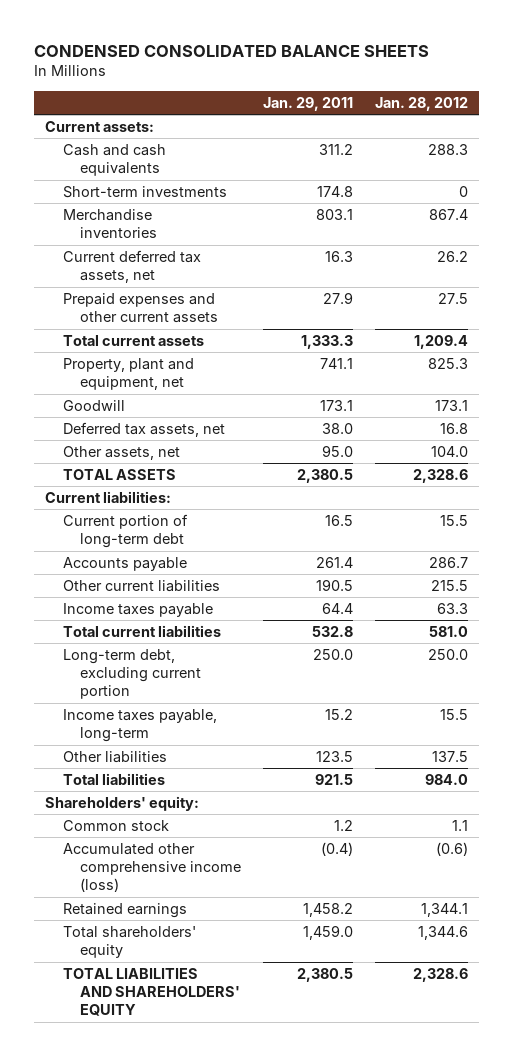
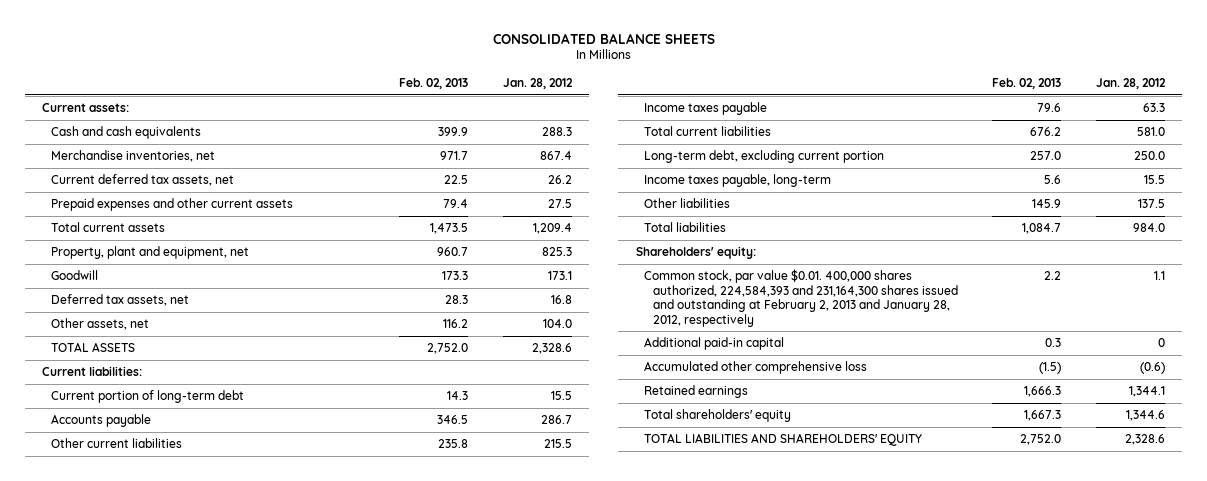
[34,44,430,57] CONDENSED CONSOLIDATED BALANCE SHEETS -> [492,32,715,44] CONSOLIDATED BALANCE SHEETS
[263,96,354,111] Jan. 29, 2011 -> none
none -> [399,78,469,90] Feb. 02, 2013
[62,185,227,198] Short-term investments -> none
[62,208,158,239] Merchandise inventories -> [51,150,216,163] Merchandise inventories, net
[62,819,169,831] Common stock -> [644,269,958,327] Common stock, par value $0.01. 400,000 shares authorized, 224,584,393 and 231,164,300 shares issued and outstanding at February 2, 2013 and January 28, 2012, respectively
none -> [644,337,785,351] Additional paid-in capital
[62,842,242,893] Accumulated other comprehensive income (loss) -> [644,361,868,375] Accumulated other comprehensive loss

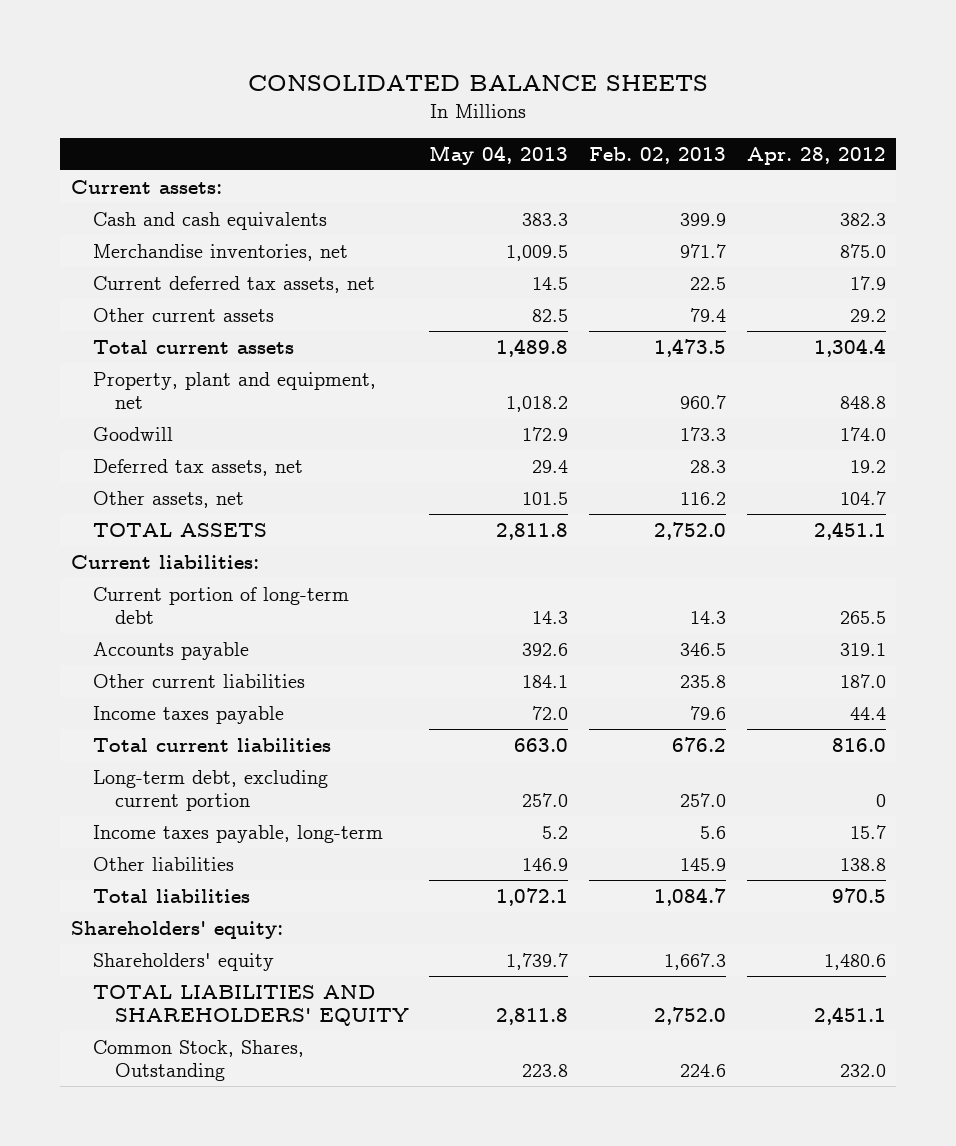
[502,78,573,90] Jan. 28, 2012 -> none
none -> [429,144,569,165] May 04, 2013
none -> [746,146,886,165] Apr. 28, 2012
[51,198,294,212] Prepaid expenses and other current assets -> [92,307,274,322] Other current assets
[644,269,958,327] Common stock, par value $0.01. 400,000 shares authorized, 224,584,393 and 231,164,300 shares issued and outstanding at February 2, 2013 and January 28, 2012, respectively -> none
[644,337,785,351] Additional paid-in capital -> none
[644,361,868,375] Accumulated other comprehensive loss -> none
[644,385,749,399] Retained earnings -> none
[644,409,792,423] Total shareholders' equity -> [92,952,274,971] Shareholders' equity
none -> [92,1039,304,1081] Common Stock, Shares, Outstanding

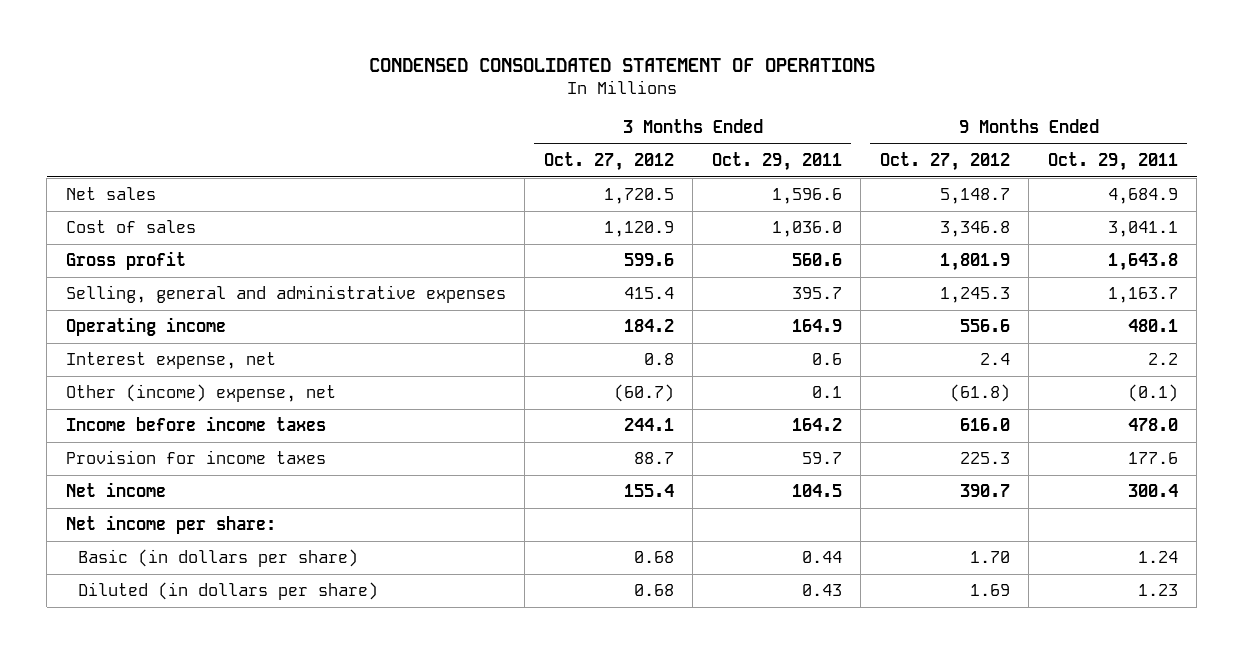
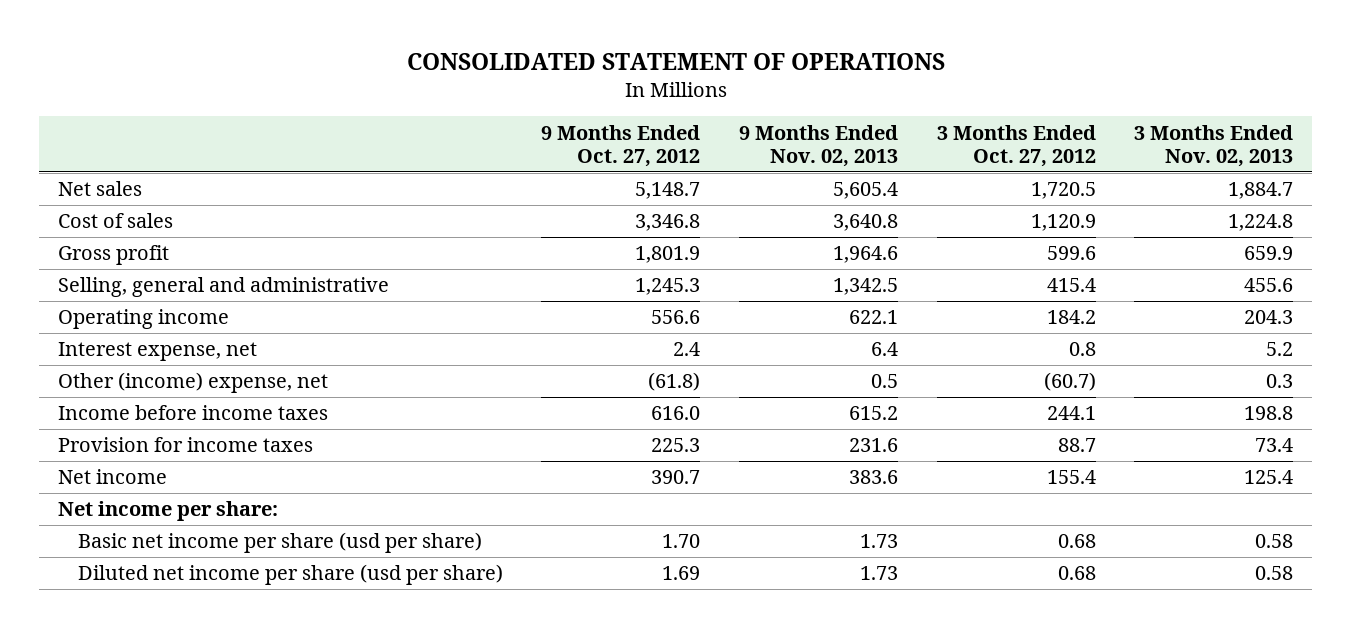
[368,58,875,73] CONDENSED CONSOLIDATED STATEMENT OF OPERATIONS -> [406,52,945,70] CONSOLIDATED STATEMENT OF OPERATIONS
[711,152,842,172] Oct. 29, 2011 -> none
[1047,152,1178,172] Oct. 29, 2011 -> none
none -> [739,124,899,167] 9 Months Ended Nov. 02, 2013
none -> [1134,124,1294,167] 3 Months Ended Nov. 02, 2013
[65,285,506,304] Selling, general and administrative expenses -> [58,277,390,298] Selling, general and administrative
[78,549,359,568] Basic (in dollars per share) -> [77,532,482,554] Basic net income per share (usd per share)
[78,582,379,601] Diluted (in dollars per share) -> [77,564,503,586] Diluted net income per share (usd per share)

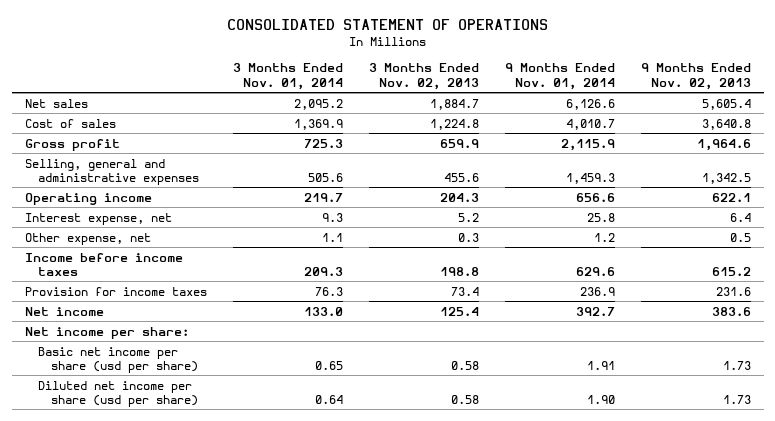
[541,124,701,167] 9 Months Ended Oct. 27, 2012 -> none
[936,124,1096,167] 3 Months Ended Oct. 27, 2012 -> none
none -> [232,63,343,90] 3 Months Ended Nov. 01, 2014
none -> [504,63,615,90] 9 Months Ended Nov. 01, 2014
[58,277,390,298] Selling, general and administrative -> [24,158,199,185] Selling, general and administrative expenses
[58,372,329,394] Other (income) expense, net -> [24,232,151,245] Other expense, net

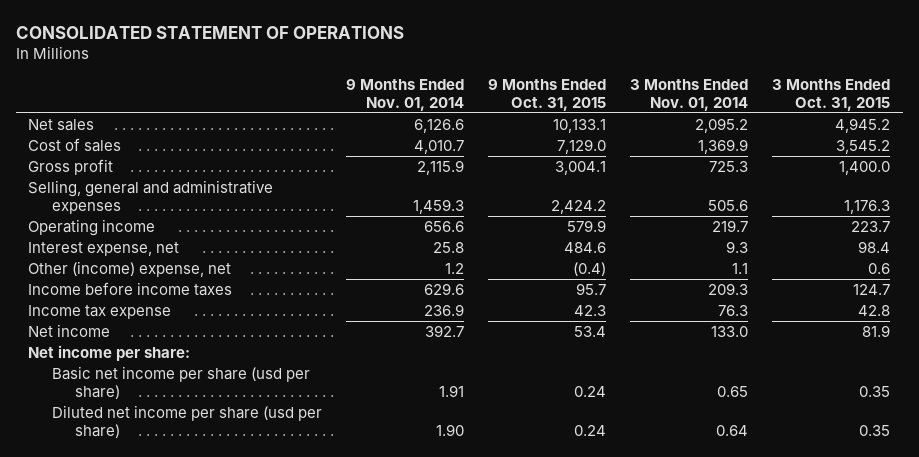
[368,63,479,90] 3 Months Ended Nov. 02, 2013 -> none
[640,63,751,90] 9 Months Ended Nov. 02, 2013 -> none
none -> [488,79,607,111] 9 Months Ended Oct. 31, 2015
none -> [772,79,891,111] 3 Months Ended Oct. 31, 2015
[24,232,151,245] Other expense, net -> [28,261,232,278] Other (income) expense, net
[24,286,207,296] Provision for income taxes -> [28,305,172,320] Income tax expense

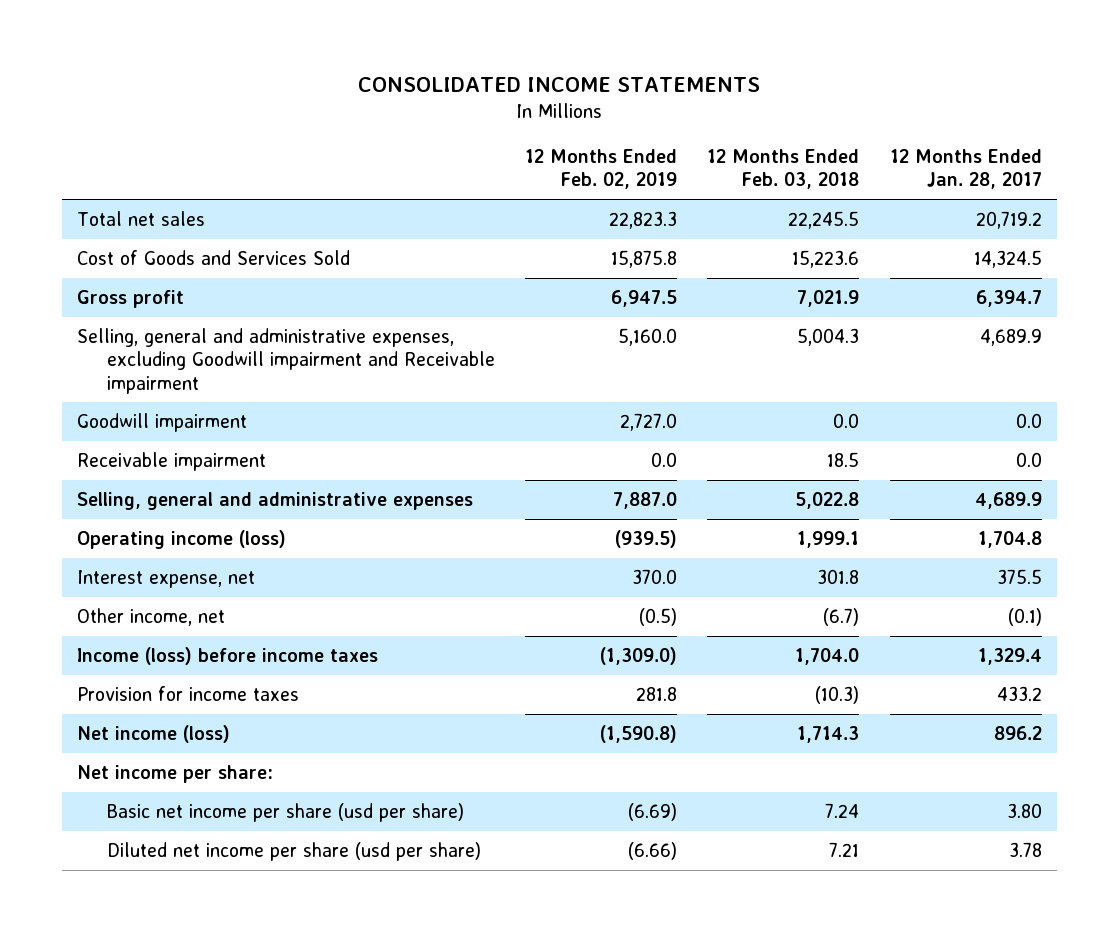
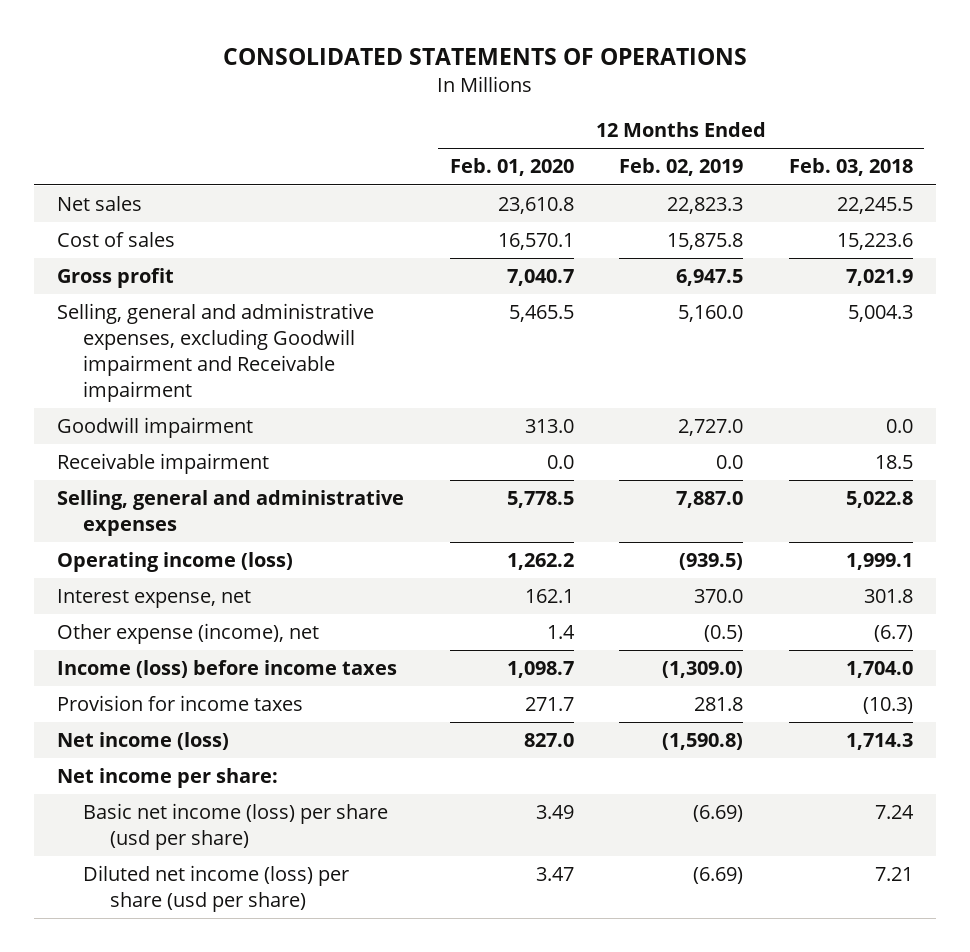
[358,76,761,92] CONSOLIDATED INCOME STATEMENTS -> [222,48,747,66] CONSOLIDATED STATEMENTS OF OPERATIONS
[889,148,1042,190] 12 Months Ended Jan. 28, 2017 -> none
none -> [449,158,574,177] Feb. 01, 2020
[77,210,206,226] Total net sales -> [56,196,142,212] Net sales
[77,249,351,265] Cost of Goods and Services Sold -> [56,232,175,248] Cost of sales
[77,607,226,626] Other income, net -> [56,623,319,645] Other expense (income), net
[106,802,464,822] Basic net income per share (usd per share) -> [83,803,389,851] Basic net income (loss) per share (usd per share)
[106,841,481,861] Diluted net income per share (usd per share) -> [83,865,350,913] Diluted net income (loss) per share (usd per share)
[628,841,678,860] (6.66) -> [693,867,744,885] (6.69)

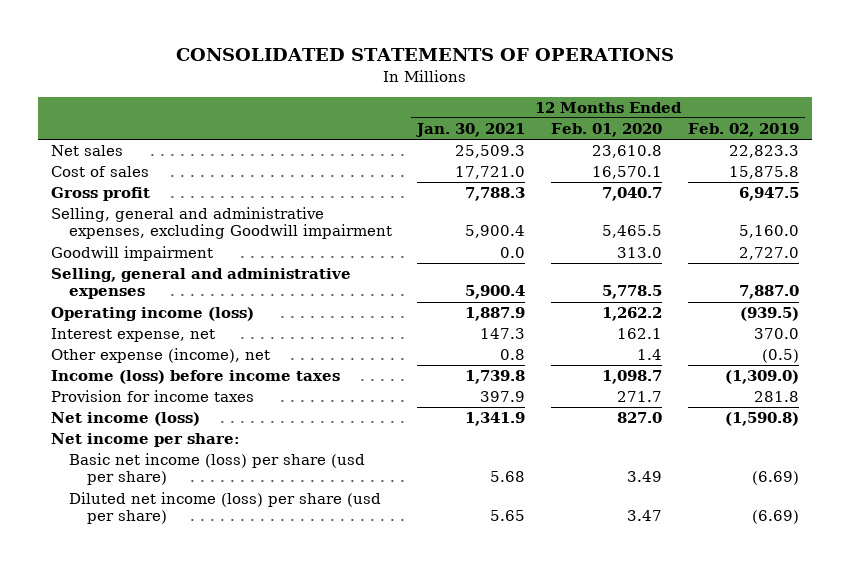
[788,158,913,177] Feb. 03, 2018 -> none
none -> [415,122,526,137] Jan. 30, 2021
[56,303,374,402] Selling, general and administrative expenses, excluding Goodwill impairment and Receivable impairment -> [50,207,392,240] Selling, general and administrative expenses, excluding Goodwill impairment
[56,453,269,475] Receivable impairment -> none

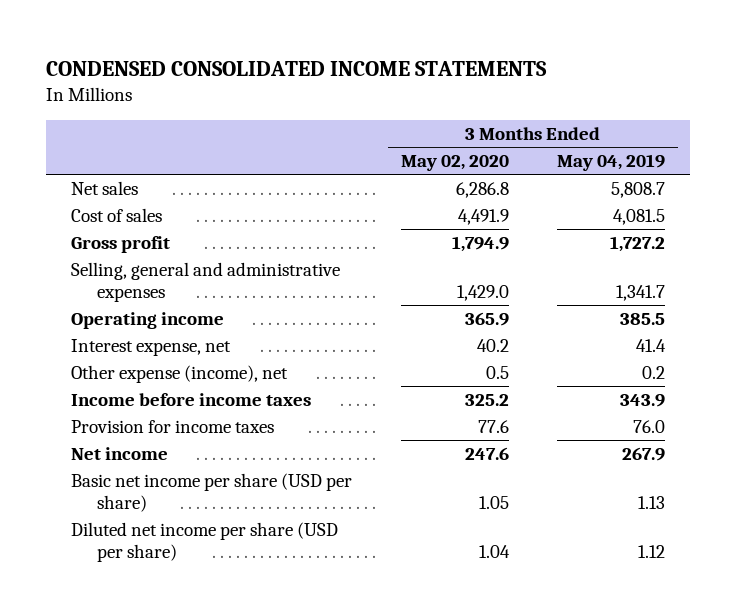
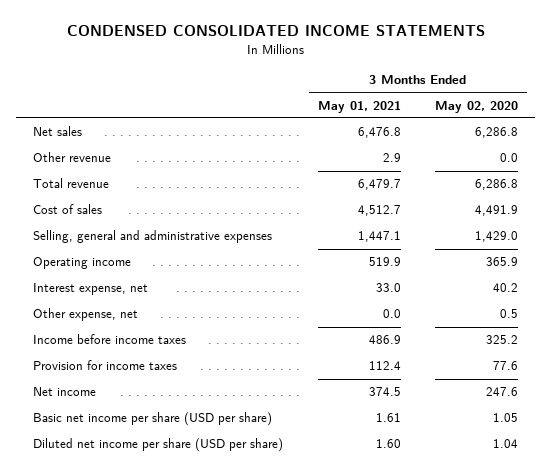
[557,154,666,172] May 04, 2019 -> none
none -> [317,100,401,113] May 01, 2021
none -> [33,152,112,163] Other revenue
none -> [33,178,110,189] Total revenue
[70,235,170,253] Gross profit -> none
[70,364,288,383] Other expense (income), net -> [33,308,139,322] Other expense, net

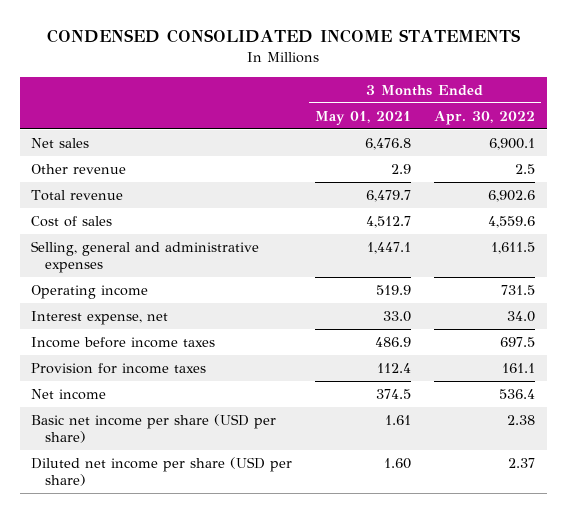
[435,100,519,113] May 02, 2020 -> none
none -> [434,110,536,125] Apr. 30, 2022
[33,308,139,322] Other expense, net -> none

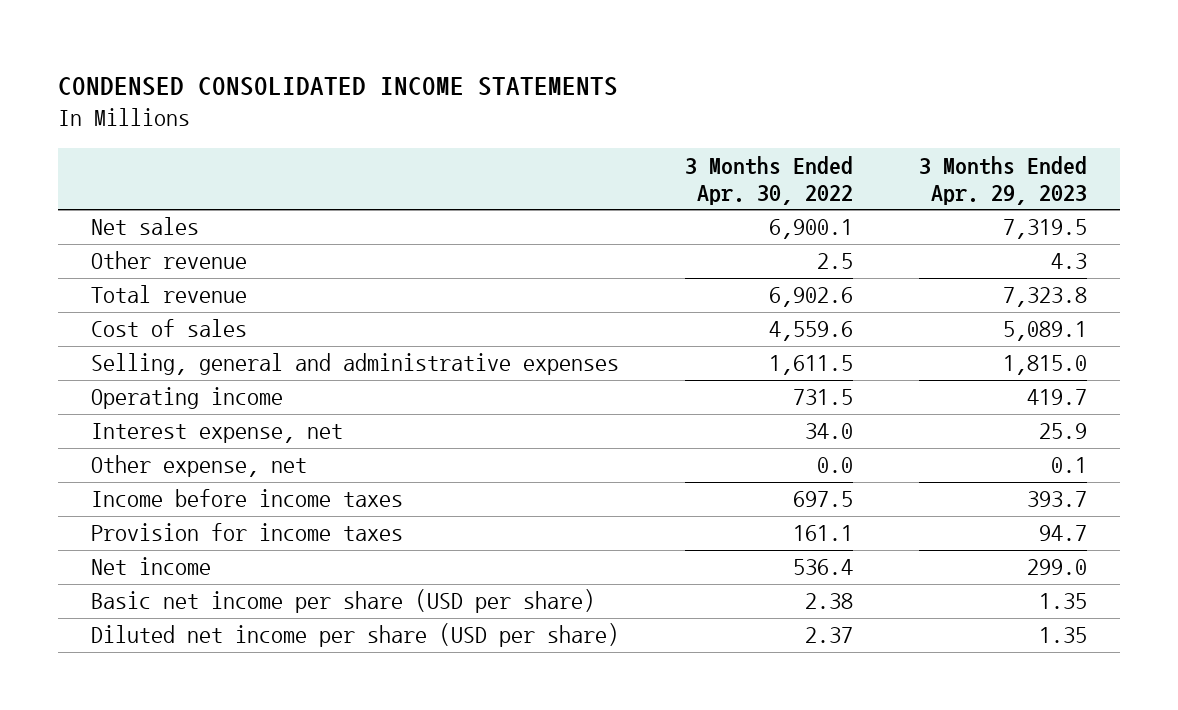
[315,110,412,125] May 01, 2021 -> none
none -> [919,155,1088,205] 3 Months Ended Apr. 29, 2023
none -> [90,455,307,478] Other expense, net

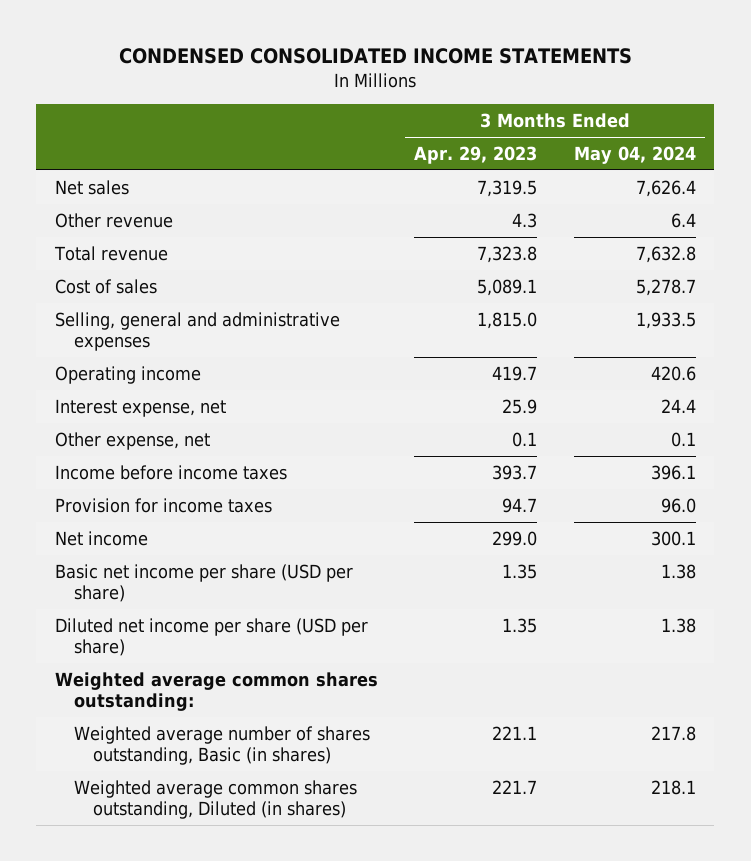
[684,155,853,205] 3 Months Ended Apr. 30, 2022 -> none
none -> [574,145,697,164] May 04, 2024
none -> [54,671,378,711] Weighted average common shares outstanding:
none -> [73,725,370,765] Weighted average number of shares outstanding, Basic (in shares)
none -> [73,779,357,819] Weighted average common shares outstanding, Diluted (in shares)

